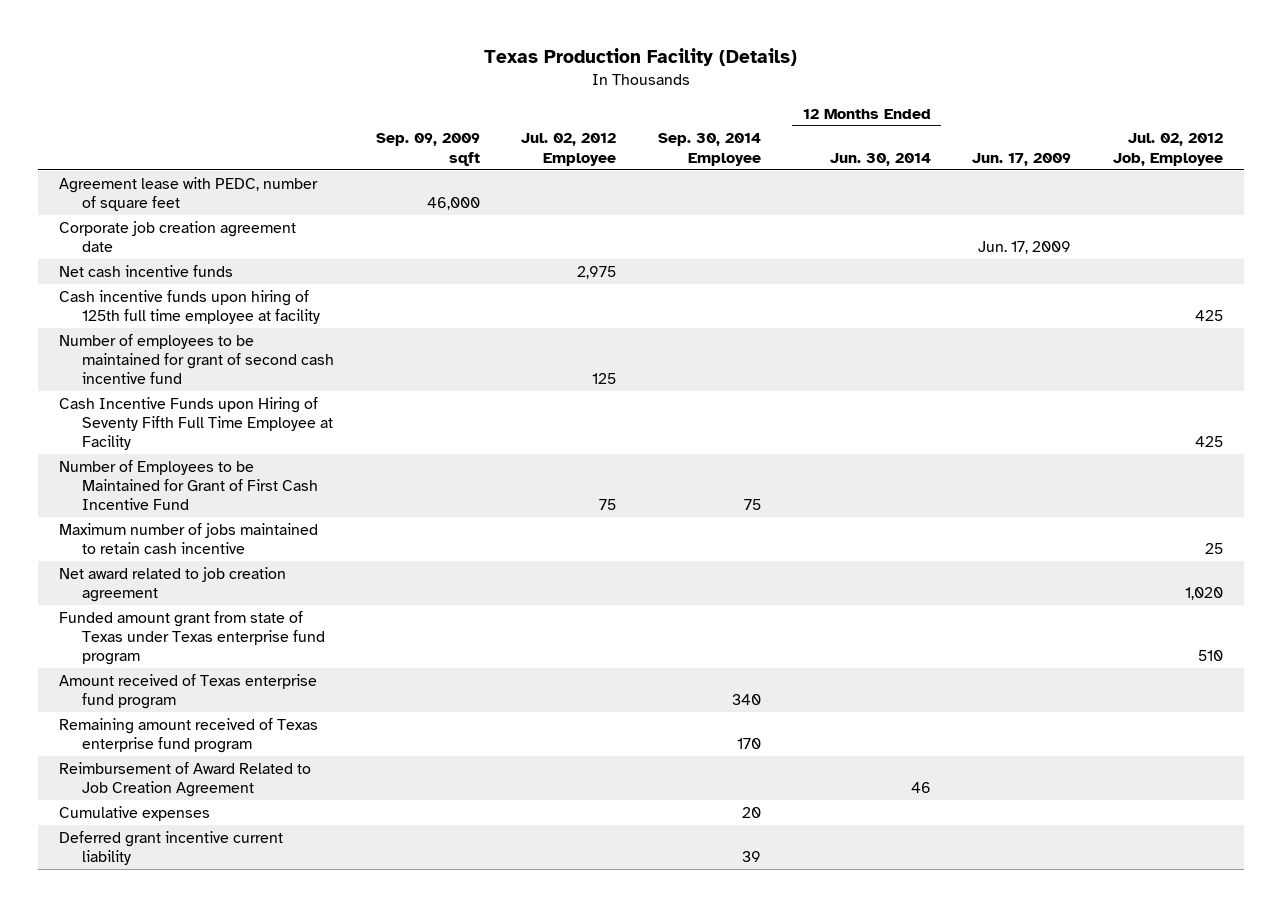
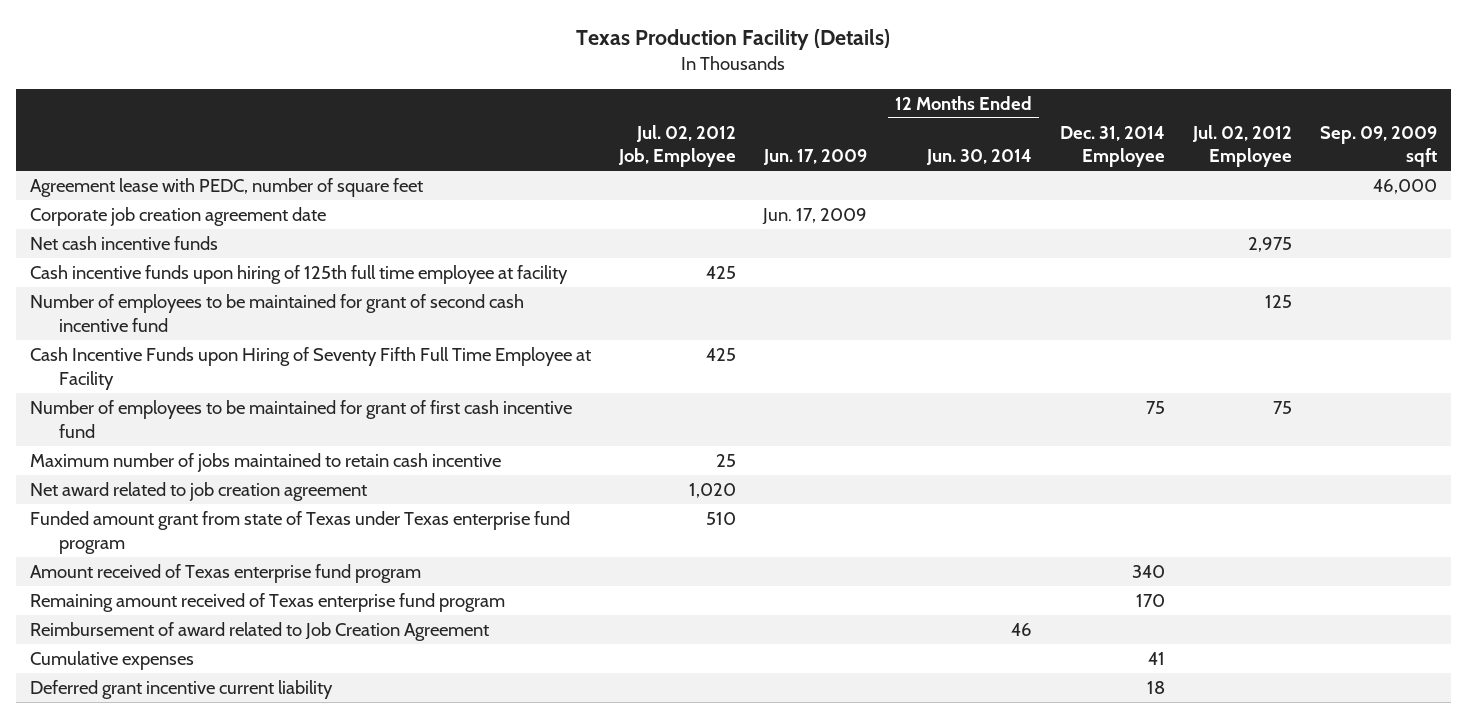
[657,133,761,166] Sep. 30, 2014 Employee -> none
none -> [1060,125,1166,168] Dec. 31, 2014 Employee
[58,459,318,511] Number of Employees to be Maintained for Grant of First Cash Incentive Fund -> [29,399,572,438] Number of employees to be maintained for grant of first cash incentive fund
[58,761,311,798] Reimbursement of Award Related to Job Creation Agreement -> [29,621,489,641] Reimbursement of award related to Job Creation Agreement

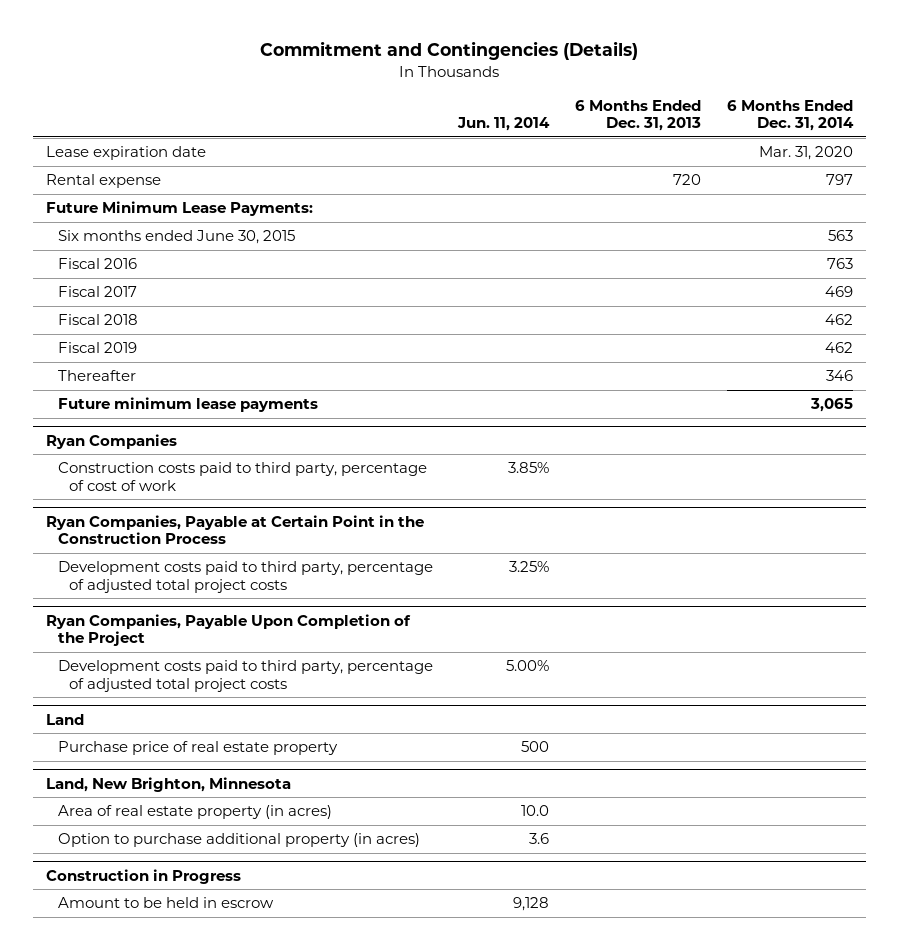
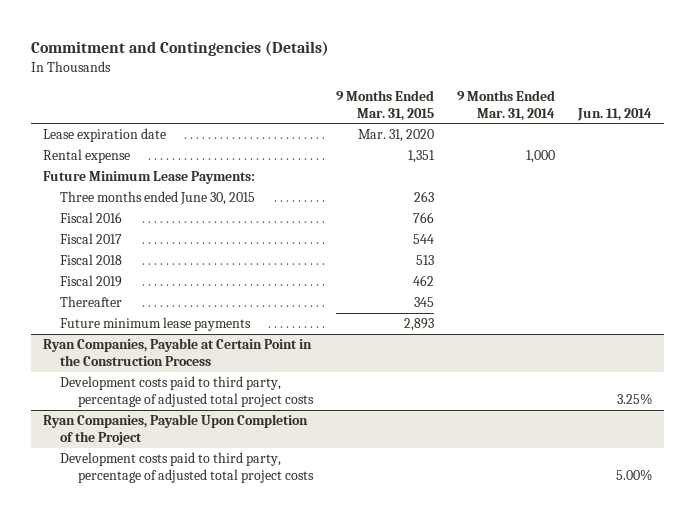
[575,99,702,132] 6 Months Ended Dec. 31, 2013 -> none
[727,99,855,132] 6 Months Ended Dec. 31, 2014 -> none
none -> [336,89,435,121] 9 Months Ended Mar. 31, 2015
none -> [457,89,556,121] 9 Months Ended Mar. 31, 2014
[57,230,295,245] Six months ended June 30, 2015 -> [60,191,256,206] Three months ended June 30, 2015
[45,433,177,449] Ryan Companies -> none
[57,462,427,491] Construction costs paid to third party, percentage of cost of work -> none
[45,713,84,725] Land -> none
[57,741,338,756] Purchase price of real estate property -> none
[45,776,291,792] Land, New Brighton, Minnesota -> none
[57,805,332,820] Area of real estate property (in acres) -> none
[57,833,420,848] Option to purchase additional property (in acres) -> none
[45,868,241,884] Construction in Progress -> none
[57,897,274,909] Amount to be held in escrow -> none

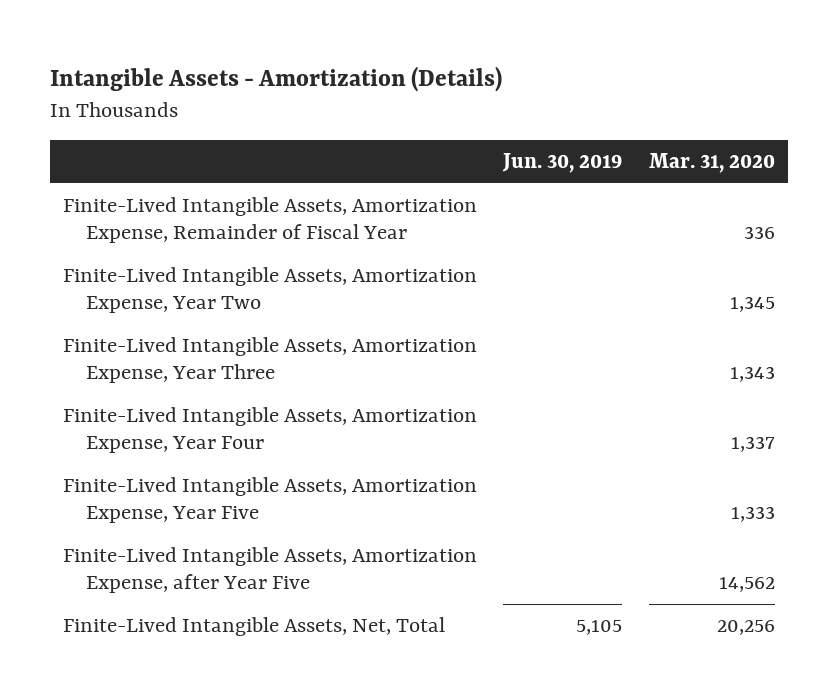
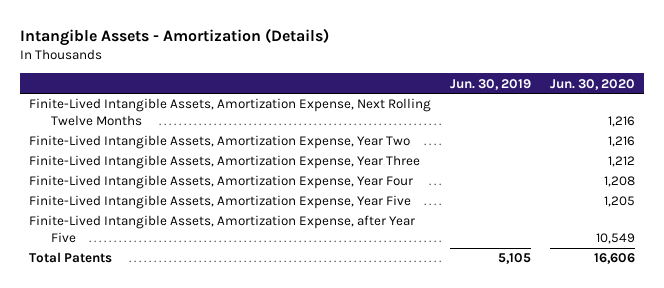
[648,153,775,174] Mar. 31, 2020 -> none
none -> [549,78,635,90] Jun. 30, 2020
[62,196,477,244] Finite-Lived Intangible Assets, Amortization Expense, Remainder of Fiscal Year -> none
none -> [29,98,432,126] Finite-Lived Intangible Assets, Amortization Expense, Next Rolling Twelve Months
[62,616,445,636] Finite-Lived Intangible Assets, Net, Total -> [29,252,113,264] Total Patents

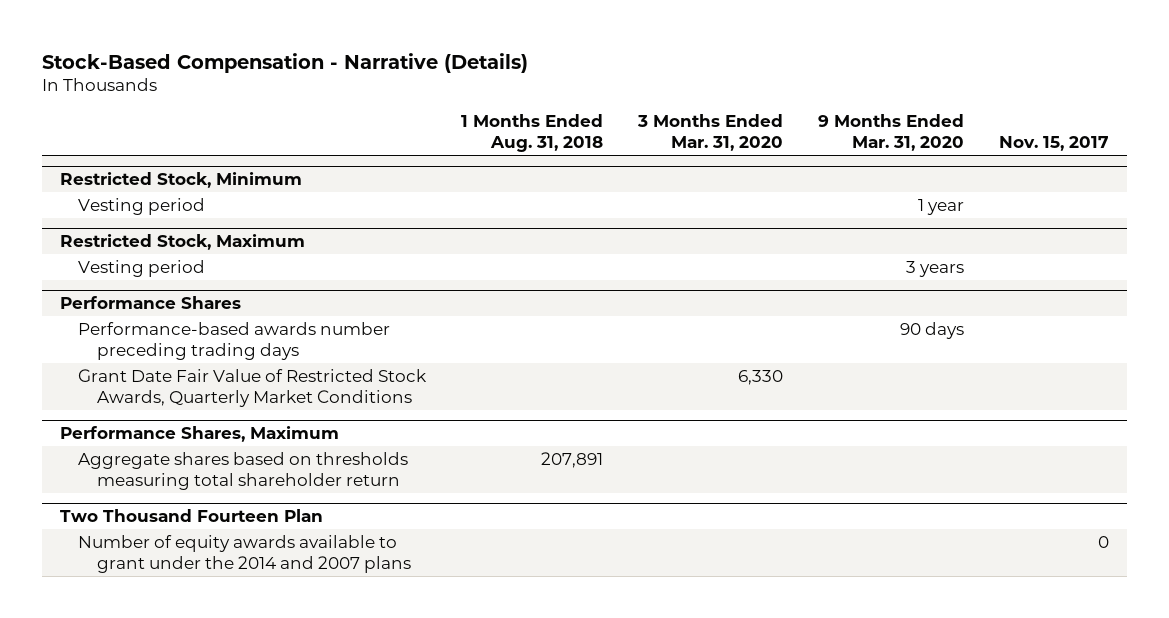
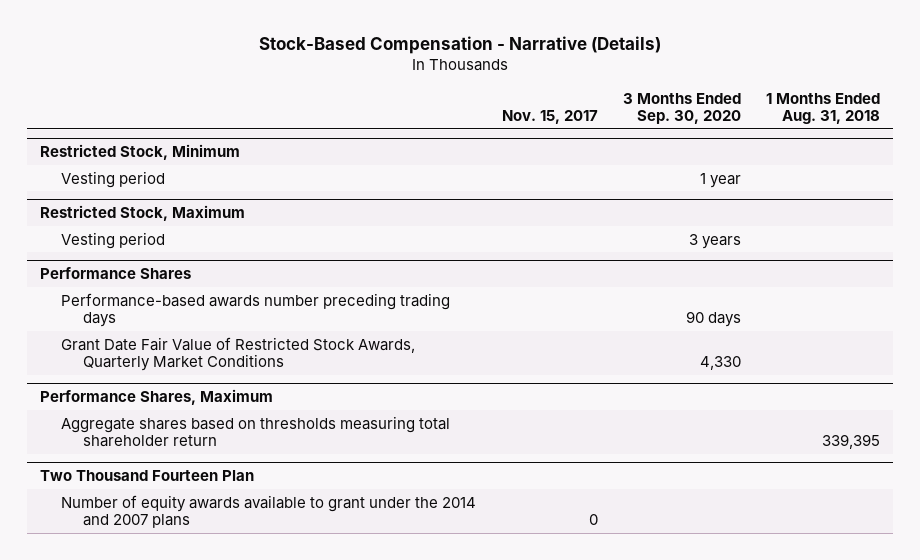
[637,114,784,152] 3 Months Ended Mar. 31, 2020 -> none
[818,114,965,152] 9 Months Ended Mar. 31, 2020 -> none
none -> [622,92,741,125] 3 Months Ended Sep. 30, 2020
[541,451,604,468] 207,891 -> [822,433,881,449] 339,395

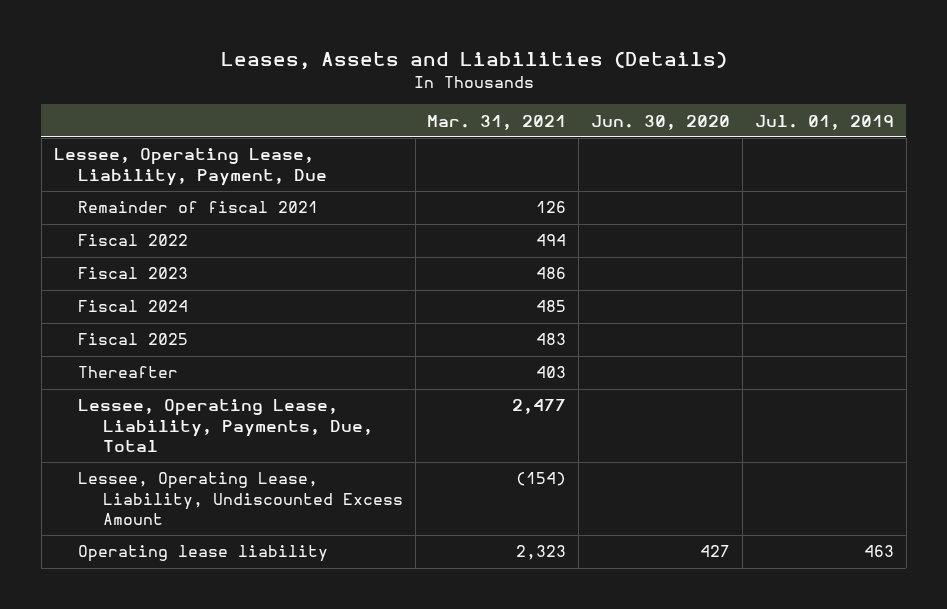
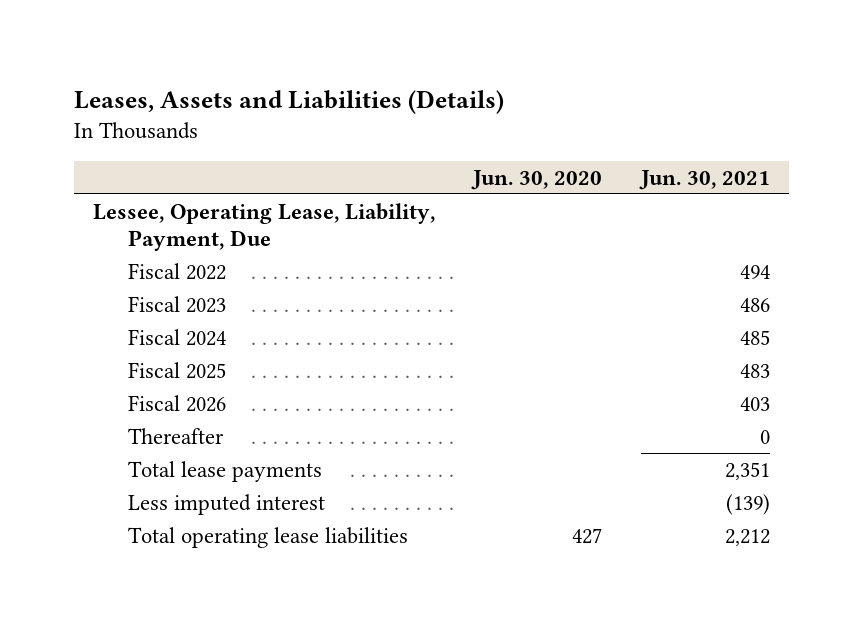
[427,114,567,130] Mar. 31, 2021 -> none
[754,114,894,130] Jul. 01, 2019 -> none
none -> [638,169,770,190] Jun. 30, 2021
[78,201,319,214] Remainder of fiscal 2021 -> none
none -> [127,394,226,412] Fiscal 2026
[78,399,373,453] Lessee, Operating Lease, Liability, Payments, Due, Total -> [127,460,322,482] Total lease payments
[78,472,403,526] Lessee, Operating Lease, Liability, Undiscounted Excess Amount -> [127,493,325,515] Less imputed interest
[78,545,329,563] Operating lease liability -> [127,526,408,548] Total operating lease liabilities

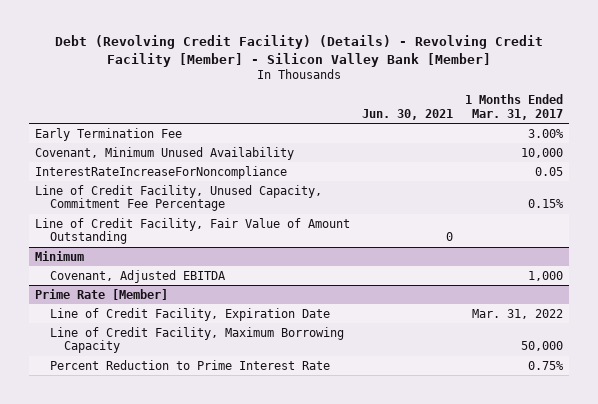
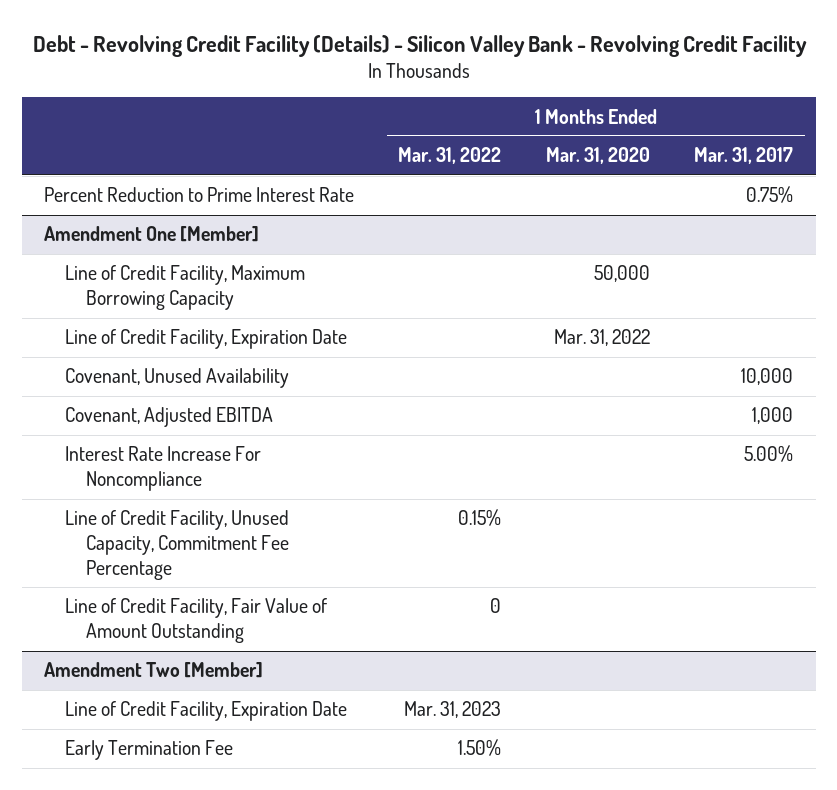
[54,35,543,68] Debt (Revolving Credit Facility) (Details) - Revolving Credit Facility [Member] - Silicon Valley Bank [Member] -> [32,34,807,57] Debt - Revolving Credit Facility (Details) - Silicon Valley Bank - Revolving Credit Facility
[361,108,453,120] Jun. 30, 2021 -> none
none -> [398,147,502,165] Mar. 31, 2022
none -> [545,147,650,165] Mar. 31, 2020
[34,127,182,141] Early Termination Fee -> none
[34,146,294,160] Covenant, Minimum Unused Availability -> none
[34,165,287,179] InterestRateIncreaseForNoncompliance -> none
[34,184,322,212] Line of Credit Facility, Unused Capacity, Commitment Fee Percentage -> none
[34,217,350,245] Line of Credit Facility, Fair Value of Amount Outstanding -> none
none -> [43,187,354,203] Percent Reduction to Prime Interest Rate
[34,250,84,261] Minimum -> [43,226,259,243] Amendment One [Member]
none -> [64,265,305,311] Line of Credit Facility, Maximum Borrowing Capacity
none -> [64,329,347,350] Line of Credit Facility, Expiration Date
none -> [64,368,289,389] Covenant, Unused Availability
[34,288,168,300] Prime Rate [Member] -> none
[49,307,330,321] Line of Credit Facility, Expiration Date -> none
[49,326,344,354] Line of Credit Facility, Maximum Borrowing Capacity -> none
[49,359,330,370] Percent Reduction to Prime Interest Rate -> none
none -> [64,446,261,492] Interest Rate Increase For Noncompliance
none -> [64,510,289,581] Line of Credit Facility, Unused Capacity, Commitment Fee Percentage
none -> [64,598,327,644] Line of Credit Facility, Fair Value of Amount Outstanding
none -> [43,662,263,679] Amendment Two [Member]
none -> [64,701,347,722] Line of Credit Facility, Expiration Date
none -> [64,740,233,761] Early Termination Fee

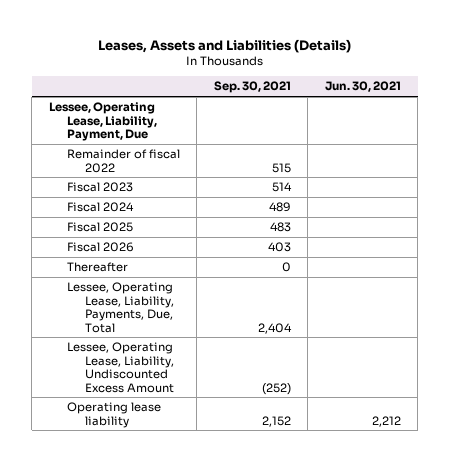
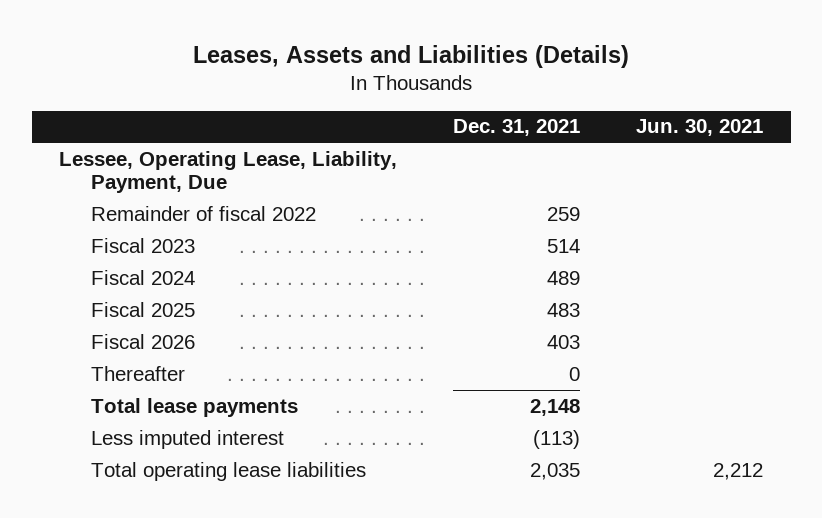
[213,81,291,94] Sep. 30, 2021 -> none
none -> [453,119,581,137] Dec. 31, 2021
[67,282,175,333] Lessee, Operating Lease, Liability, Payments, Due, Total -> [91,397,299,417] Total lease payments
[67,342,175,393] Lessee, Operating Lease, Liability, Undiscounted Excess Amount -> [91,429,285,449] Less imputed interest
[67,402,162,428] Operating lease liability -> [91,461,367,481] Total operating lease liabilities

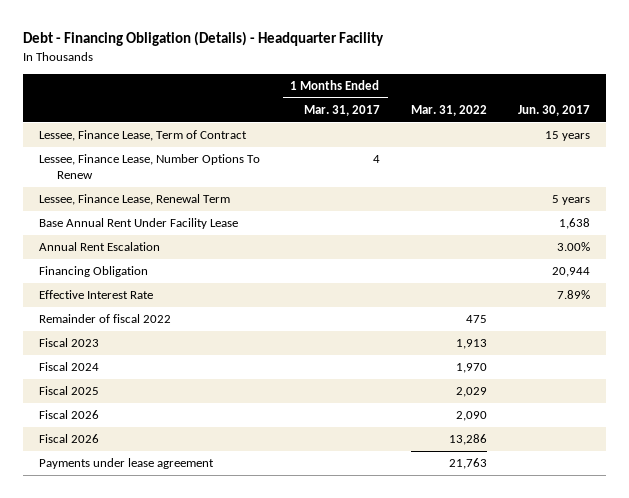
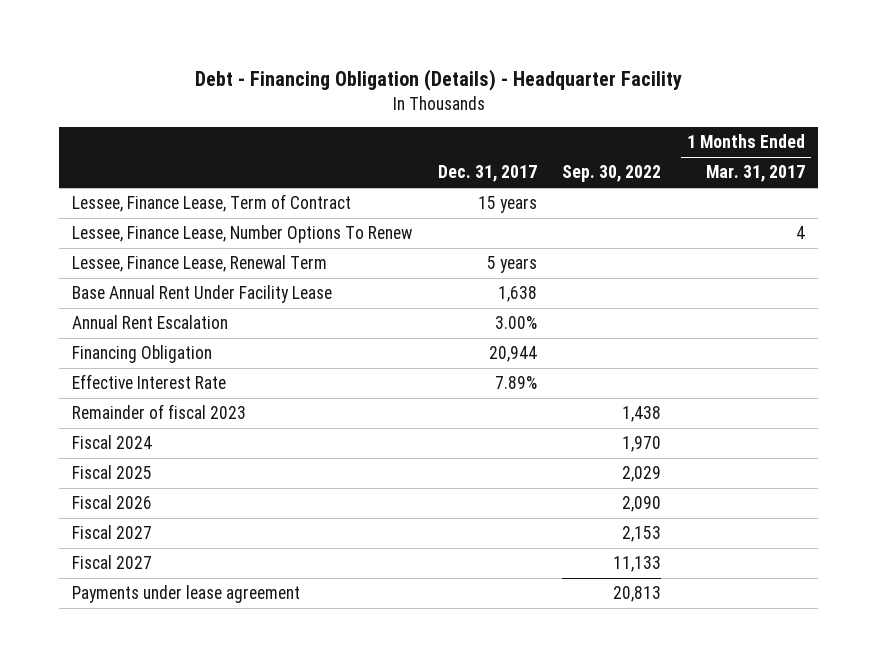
[410,105,487,117] Mar. 31, 2022 -> none
[518,105,591,117] Jun. 30, 2017 -> none
none -> [437,165,537,183] Dec. 31, 2017
none -> [562,165,662,183] Sep. 30, 2022
[38,338,99,348] Fiscal 2023 -> none
[38,314,171,324] Remainder of fiscal 2022 -> [72,404,247,420] Remainder of fiscal 2023
none -> [72,525,153,540] Fiscal 2027
[38,434,99,444] Fiscal 2026 -> [72,555,153,570] Fiscal 2027

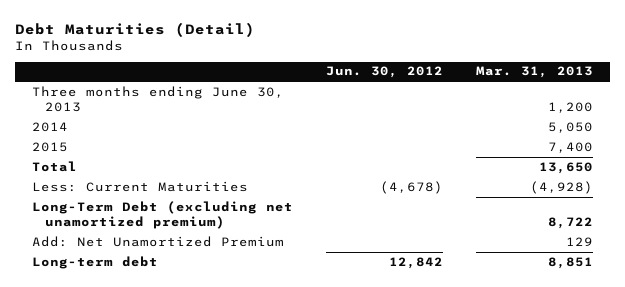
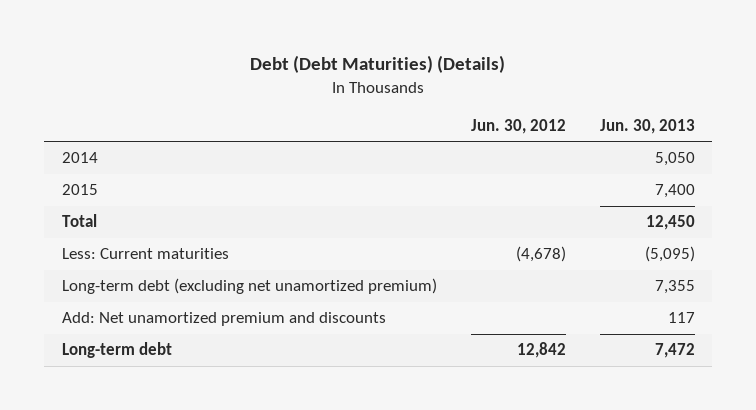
[15,21,256,37] Debt Maturities (Detail) -> [250,55,506,74] Debt (Debt Maturities) (Details)
[476,66,594,79] Mar. 31, 2013 -> none
none -> [599,118,695,134] Jun. 30, 2013
[31,85,284,113] Three months ending June 30, 2013 -> none
[31,180,248,192] Less: Current Maturities -> [61,248,229,260] Less: Current maturities
[31,200,293,230] Long-Term Debt (excluding net unamortized premium) -> [61,278,437,295] Long-term debt (excluding net unamortized premium)
[31,235,284,247] Add: Net Unamortized Premium -> [61,312,386,327] Add: Net unamortized premium and discounts

